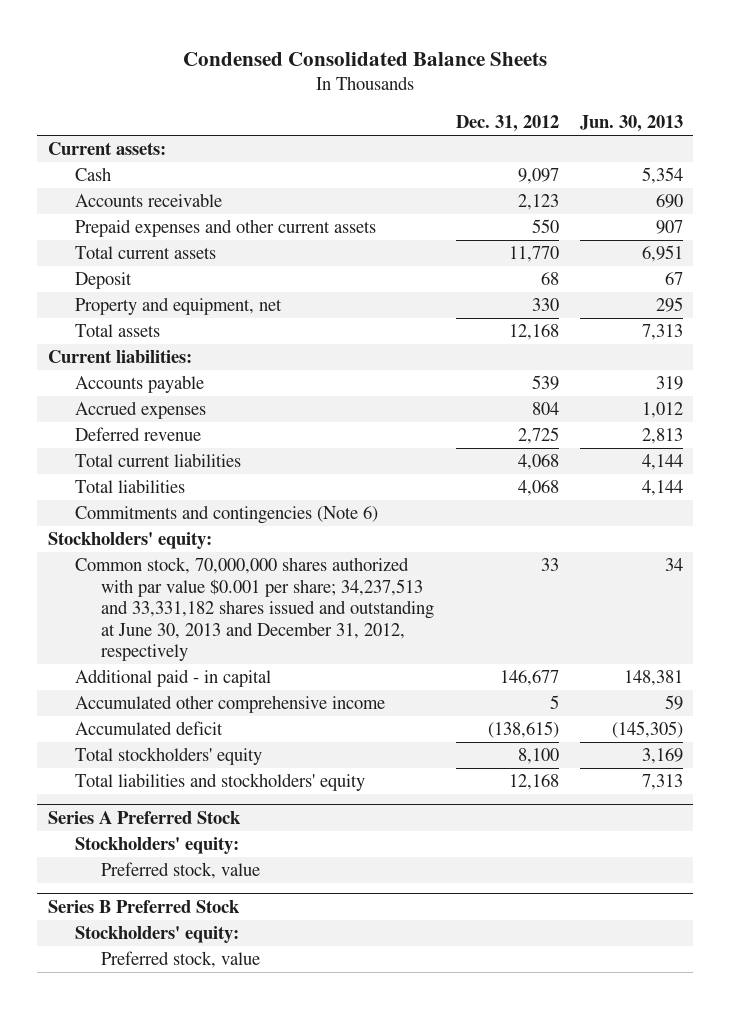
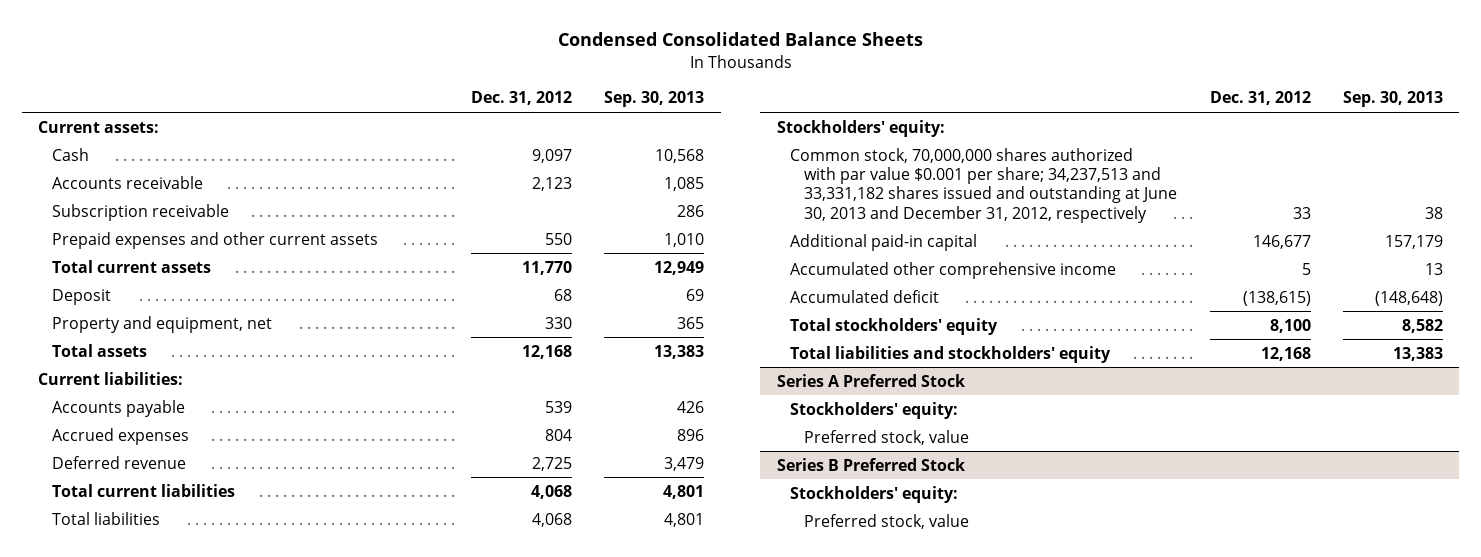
[579,115,683,133] Jun. 30, 2013 -> none
none -> [604,91,705,108] Sep. 30, 2013
none -> [51,203,229,221] Subscription receivable
[74,505,378,525] Commitments and contingencies (Note 6) -> none
[74,669,271,688] Additional paid - in capital -> [790,233,978,251] Additional paid-in capital

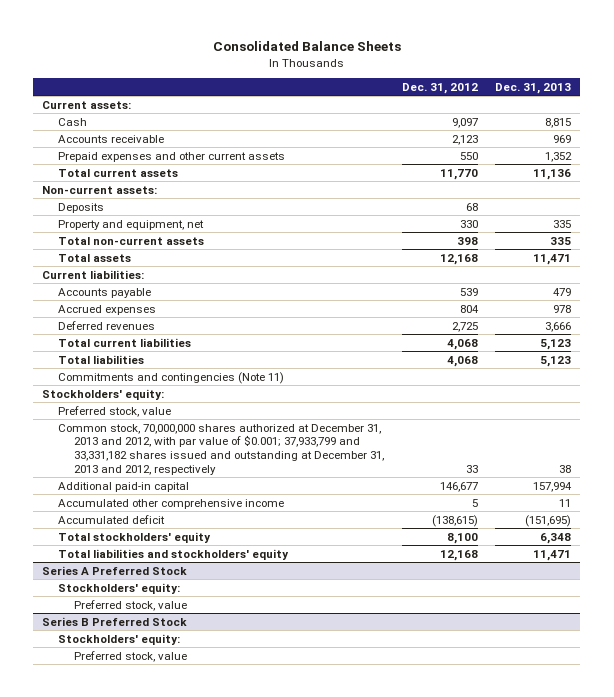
[557,32,923,47] Condensed Consolidated Balance Sheets -> [212,41,401,52] Consolidated Balance Sheets
[604,91,705,108] Sep. 30, 2013 -> none
none -> [495,82,572,94] Dec. 31, 2013
[51,203,229,221] Subscription receivable -> none
none -> [42,185,158,194] Non-current assets:
[51,288,111,305] Deposit -> [58,202,105,213] Deposits
none -> [58,236,205,245] Total non-current assets
[51,455,186,469] Deferred revenue -> [58,320,156,330] Deferred revenues
none -> [58,371,285,384] Commitments and contingencies (Note 11)
none -> [58,405,172,417] Preferred stock, value
[790,147,1178,223] Common stock, 70,000,000 shares authorized with par value $0.001 per share; 34,237,513 and 33,331,182 shares issued and outstanding at June 30, 2013 and December 31, 2012, respectively -> [58,423,384,475] Common stock, 70,000,000 shares authorized at December 31, 2013 and 2012, with par value of $0.001; 37,933,799 and 33,331,182 shares issued and outstanding at December 31, 2013 and 2012, respectively

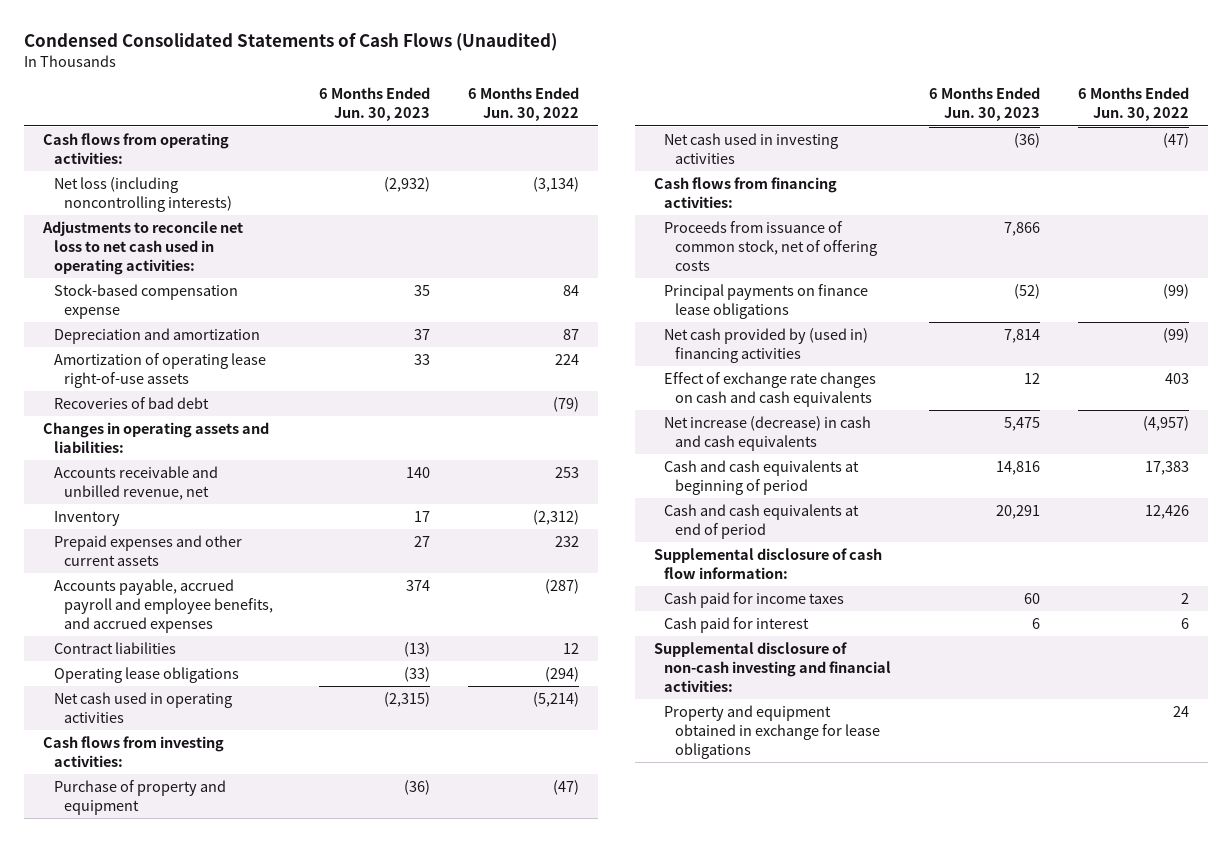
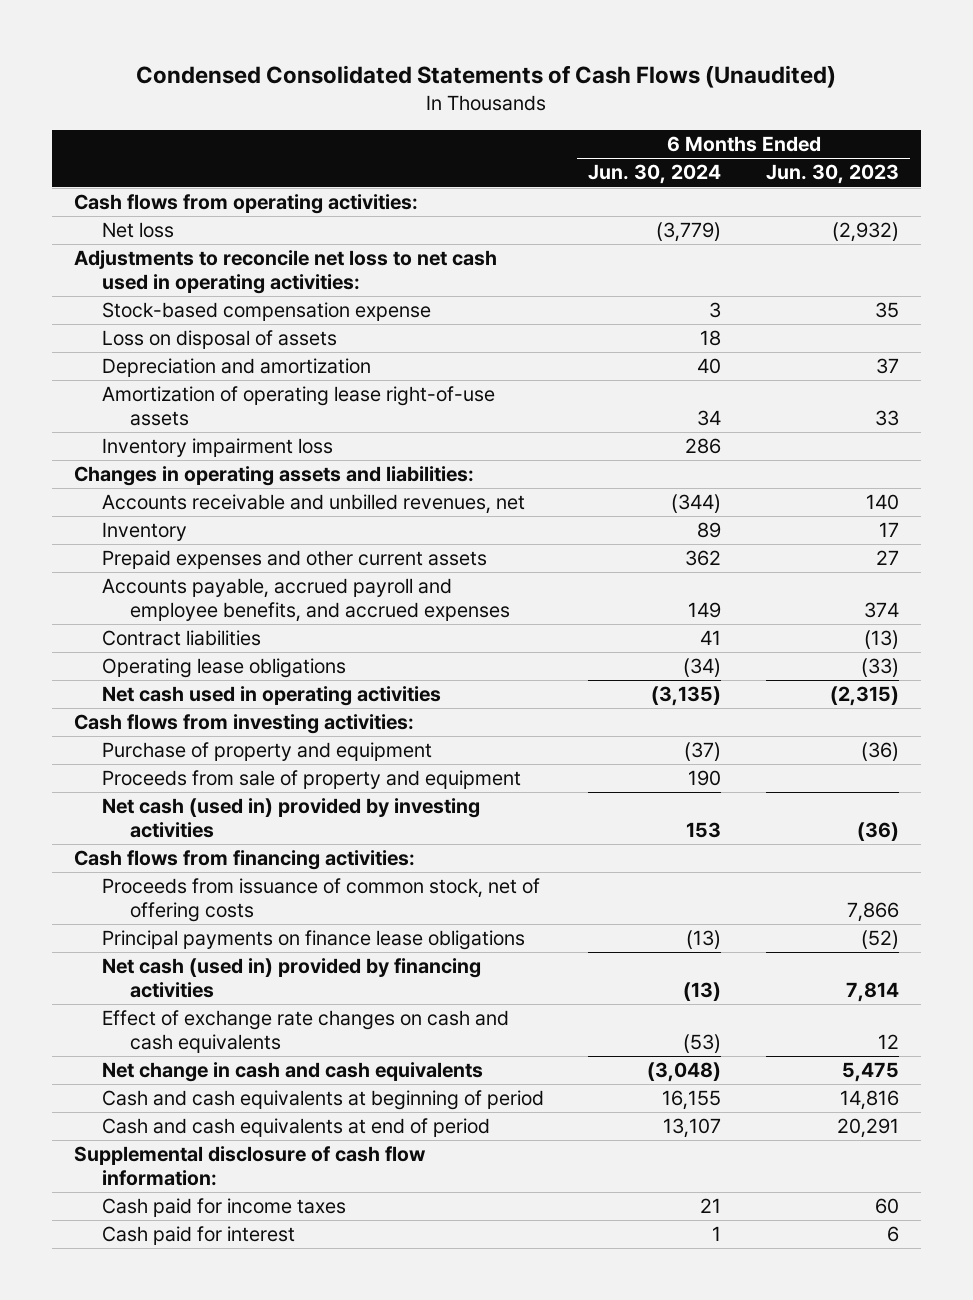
[467,87,579,122] 6 Months Ended Jun. 30, 2022 -> none
none -> [588,164,722,185] Jun. 30, 2024
[53,176,233,212] Net loss (including noncontrolling interests) -> [101,222,174,239] Net loss
none -> [101,330,337,350] Loss on disposal of assets
[53,396,209,409] Recoveries of bad debt -> none
none -> [101,438,333,458] Inventory impairment loss
[53,465,218,500] Accounts receivable and unbilled revenue, net -> [101,494,525,515] Accounts receivable and unbilled revenues, net
none -> [101,770,521,790] Proceeds from sale of property and equipment
[664,132,839,164] Net cash used in investing activities -> [101,798,480,838] Net cash (used in) provided by investing activities
[664,327,869,363] Net cash provided by (used in) financing activities -> [101,958,481,998] Net cash (used in) provided by financing activities
[664,415,872,451] Net increase (decrease) in cash and cash equivalents -> [101,1062,483,1083] Net change in cash and cash equivalents
[653,641,892,692] Supplemental disclosure of non-cash investing and financial activities: -> none
[664,704,880,759] Property and equipment obtained in exchange for lease obligations -> none

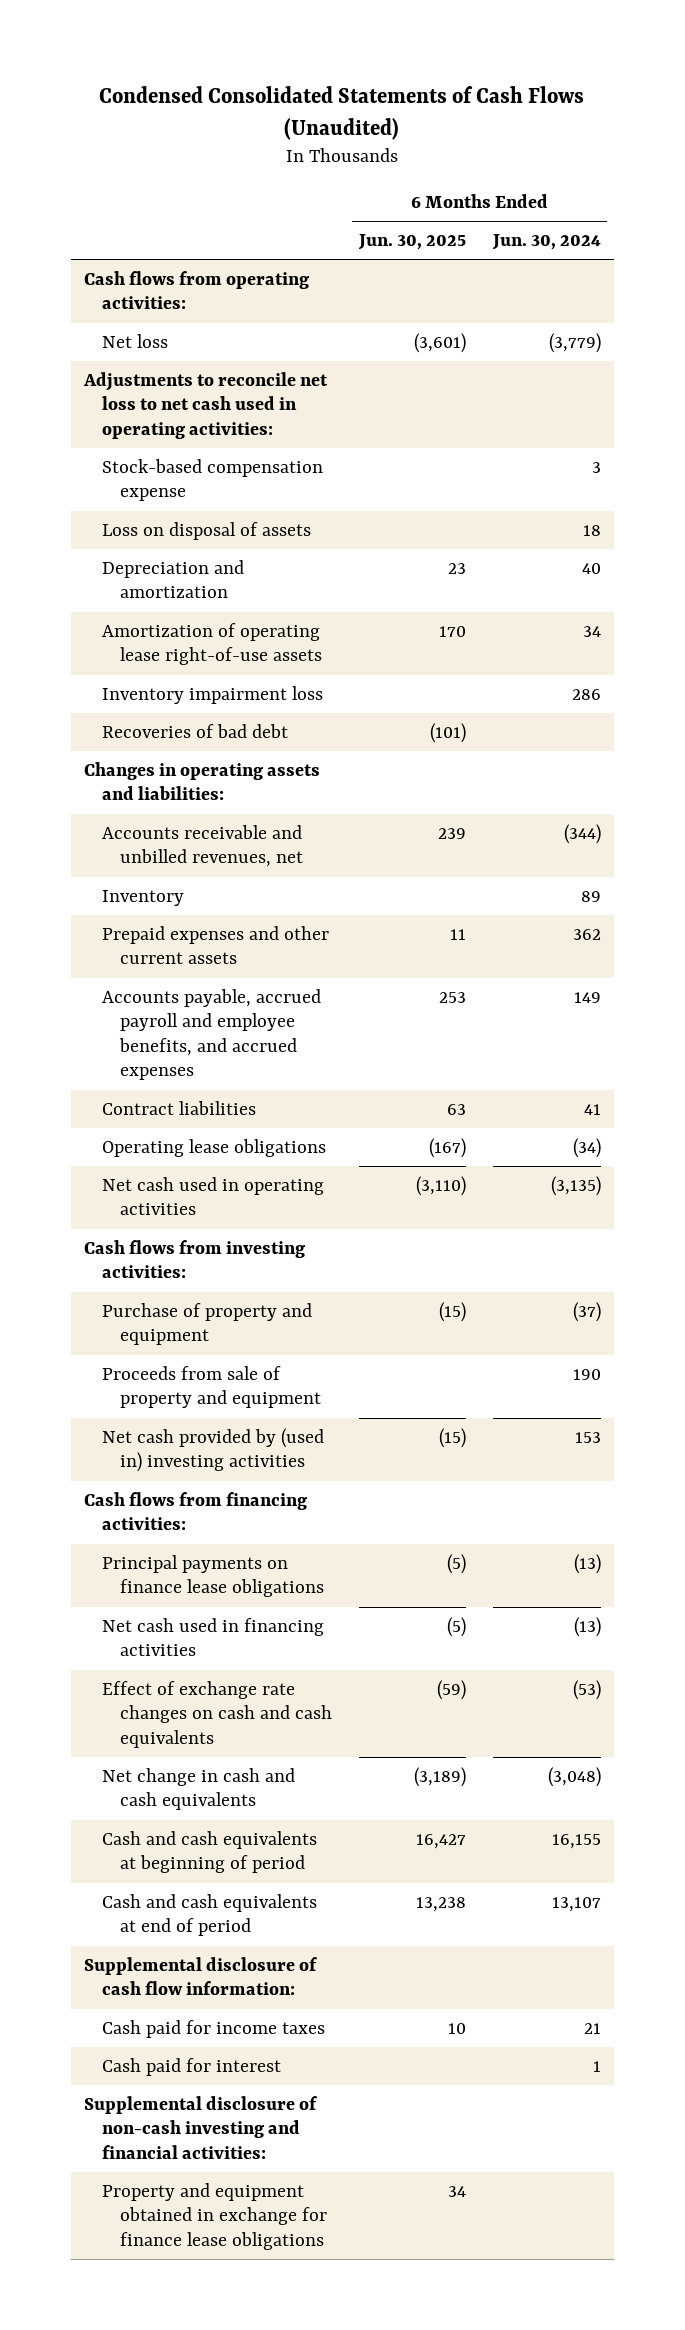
[765,164,899,185] Jun. 30, 2023 -> none
none -> [357,234,466,251] Jun. 30, 2025
none -> [101,723,288,738] Recoveries of bad debt
[101,798,480,838] Net cash (used in) provided by investing activities -> [101,1427,324,1473] Net cash provided by (used in) investing activities
[101,878,540,922] Proceeds from issuance of common stock, net of offering costs -> none
[101,958,481,998] Net cash (used in) provided by financing activities -> [101,1617,324,1657] Net cash used in financing activities
none -> [84,2095,319,2159] Supplemental disclosure of non-cash investing and financial activities:
none -> [101,2182,327,2250] Property and equipment obtained in exchange for finance lease obligations

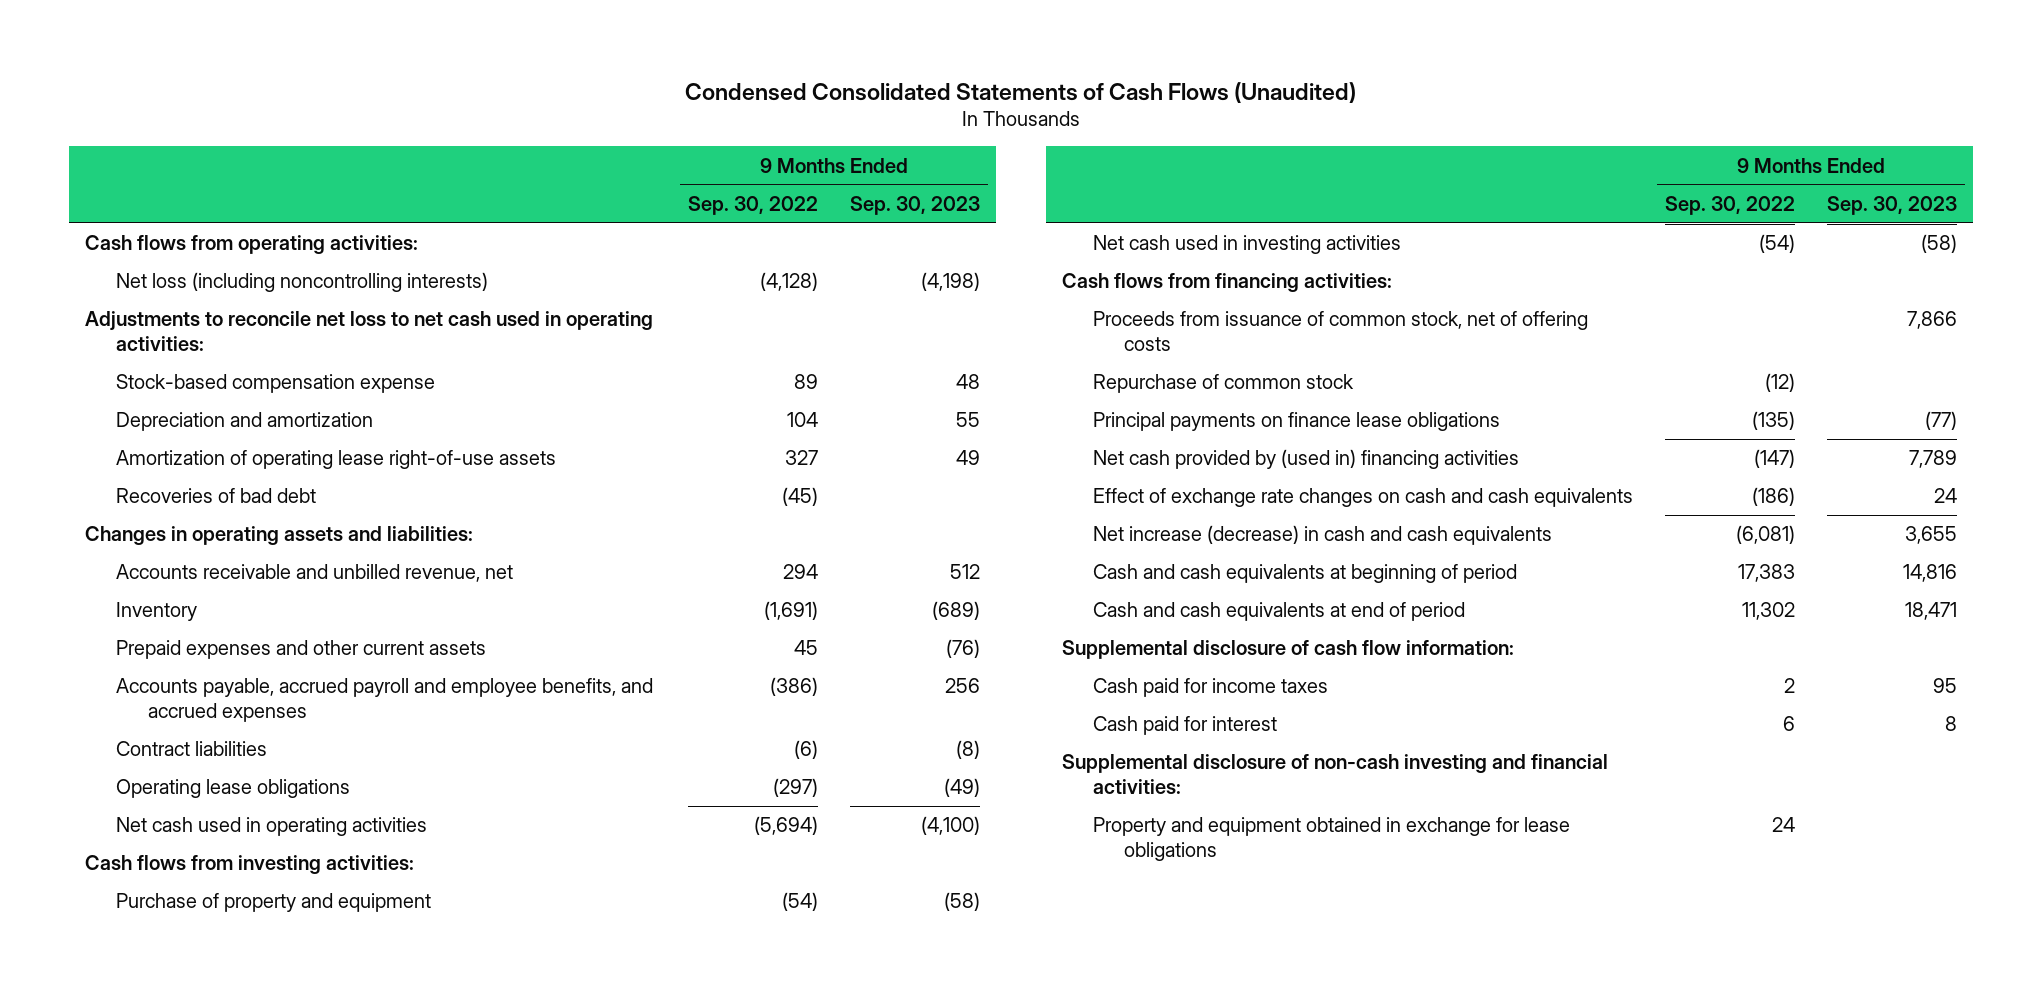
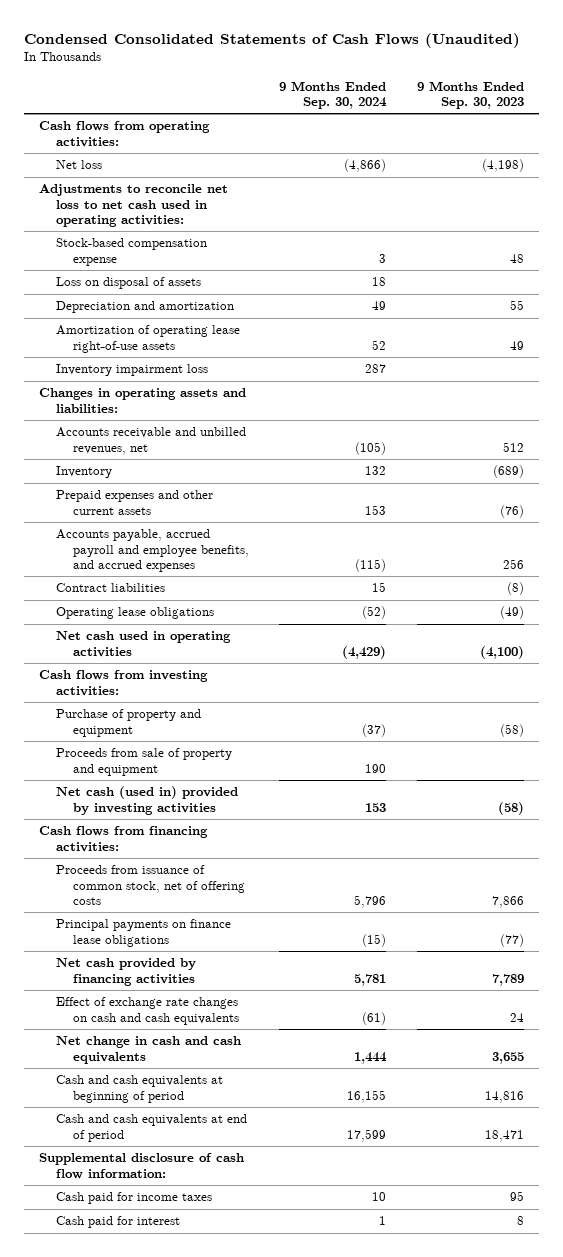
[688,195,819,215] Sep. 30, 2022 -> none
none -> [279,80,388,110] 9 Months Ended Sep. 30, 2024
[116,272,489,293] Net loss (including noncontrolling interests) -> [55,160,102,170] Net loss
none -> [55,277,201,290] Loss on disposal of assets
[116,488,317,504] Recoveries of bad debt -> none
none -> [55,364,208,377] Inventory impairment loss
[116,564,514,583] Accounts receivable and unbilled revenue, net -> [55,427,246,455] Accounts receivable and unbilled revenues, net
none -> [55,748,232,776] Proceeds from sale of property and equipment
[1092,235,1401,255] Net cash used in investing activities -> [55,786,238,815] Net cash (used in) provided by investing activities
[1092,374,1354,394] Repurchase of common stock -> none
[1092,449,1519,470] Net cash provided by (used in) financing activities -> [55,958,196,986] Net cash provided by financing activities
[1092,525,1552,546] Net increase (decrease) in cash and cash equivalents -> [55,1036,241,1064] Net change in cash and cash equivalents
[1061,754,1608,794] Supplemental disclosure of non-cash investing and financial activities: -> none
[1092,817,1570,861] Property and equipment obtained in exchange for lease obligations -> none

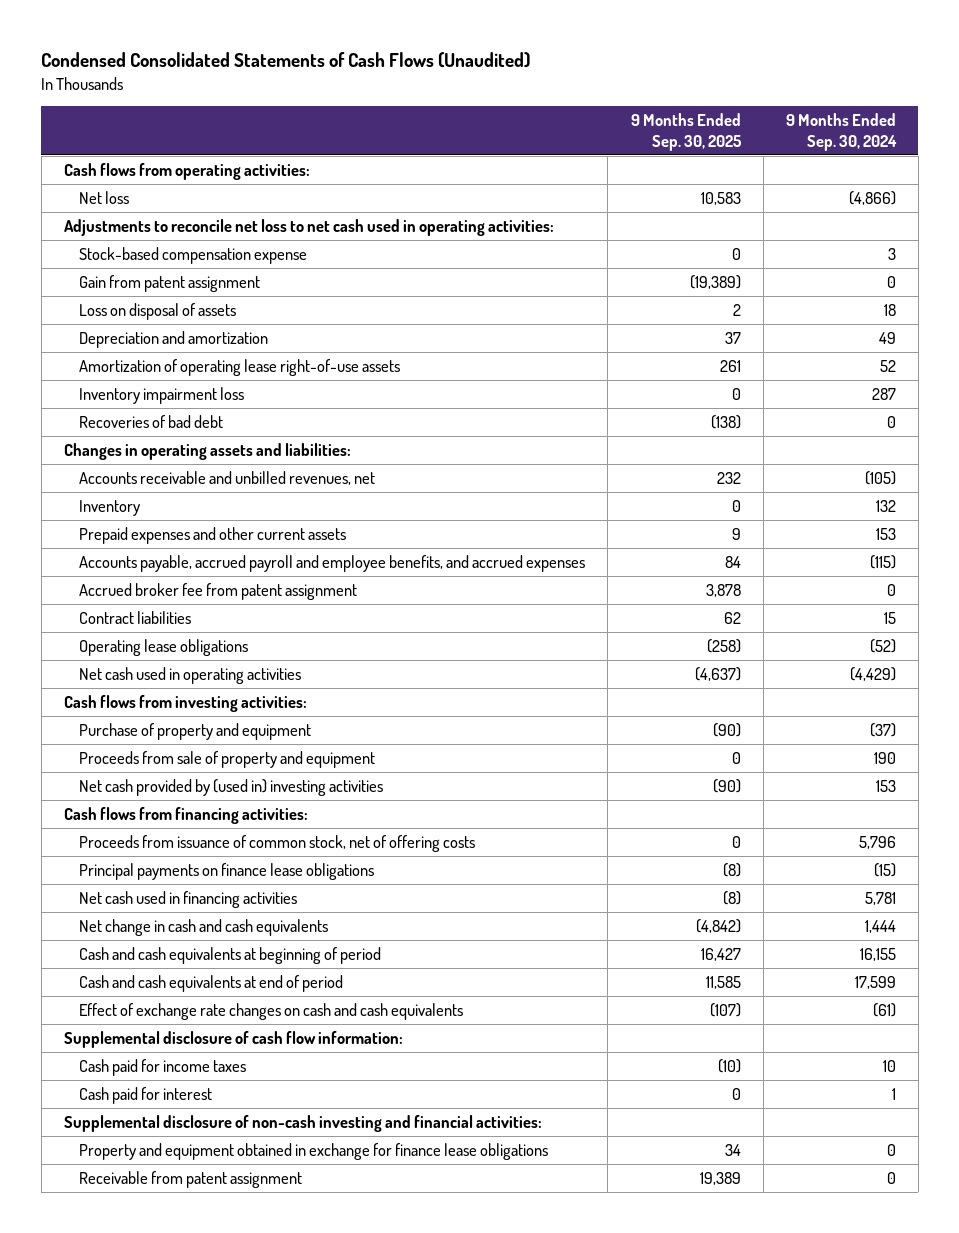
[416,80,524,110] 9 Months Ended Sep. 30, 2023 -> none
none -> [630,113,742,151] 9 Months Ended Sep. 30, 2025
none -> [79,275,261,293] Gain from patent assignment
none -> [79,415,224,429] Recoveries of bad debt
none -> [79,583,358,601] Accrued broker fee from patent assignment
[55,786,238,815] Net cash (used in) provided by investing activities -> [79,779,384,797] Net cash provided by (used in) investing activities
[55,958,196,986] Net cash provided by financing activities -> [79,891,298,909] Net cash used in financing activities
[55,997,240,1025] Effect of exchange rate changes on cash and cash equivalents -> [79,1003,464,1021] Effect of exchange rate changes on cash and cash equivalents
none -> [63,1115,542,1133] Supplemental disclosure of non-cash investing and financial activities:
none -> [79,1143,549,1161] Property and equipment obtained in exchange for finance lease obligations
none -> [79,1171,303,1189] Receivable from patent assignment

